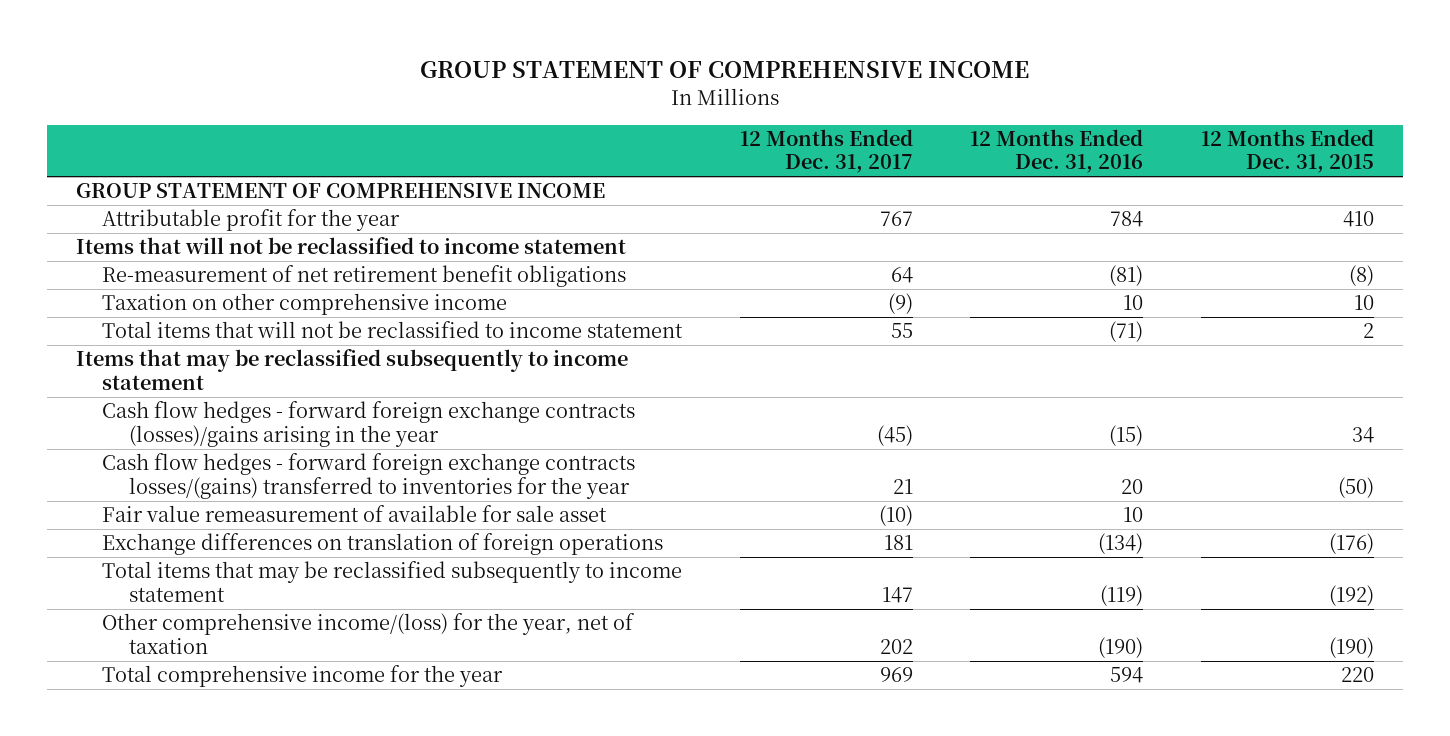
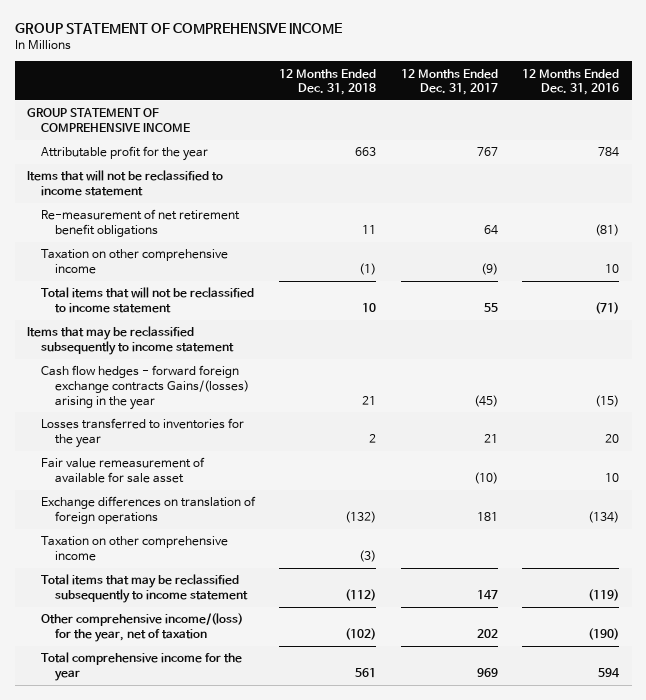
[1200,129,1374,174] 12 Months Ended Dec. 31, 2015 -> none
none -> [279,68,377,96] 12 Months Ended Dec. 31, 2018
[102,401,636,447] Cash flow hedges - forward foreign exchange contracts (losses)/gains arising in the year -> [40,365,249,410] Cash flow hedges - forward foreign exchange contracts Gains/(losses) arising in the year
[102,453,636,499] Cash flow hedges - forward foreign exchange contracts losses/(gains) transferred to inventories for the year -> [40,418,244,448] Losses transferred to inventories for the year
none -> [40,536,228,561] Taxation on other comprehensive income

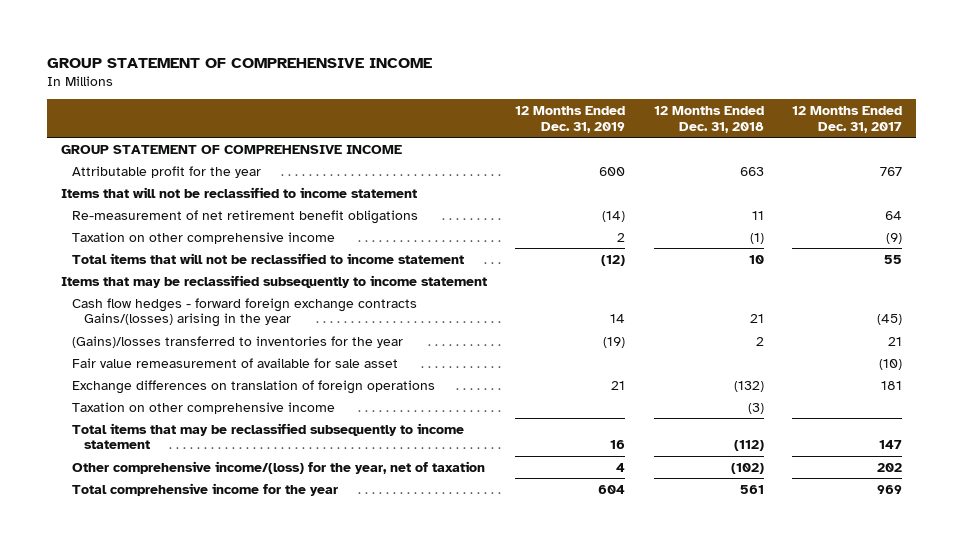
[522,68,620,96] 12 Months Ended Dec. 31, 2016 -> none
none -> [515,106,626,133] 12 Months Ended Dec. 31, 2019
[40,418,244,448] Losses transferred to inventories for the year -> [72,335,404,348] (Gains)/losses transferred to inventories for the year

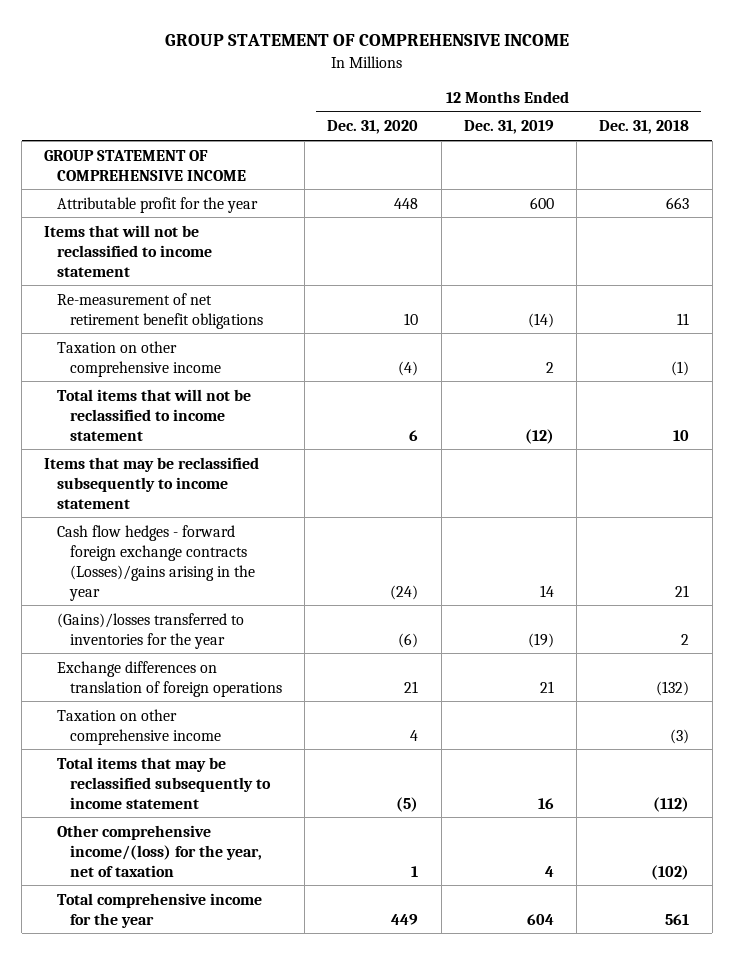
[791,106,902,133] 12 Months Ended Dec. 31, 2017 -> none
none -> [327,120,419,135] Dec. 31, 2020
[72,297,418,328] Cash flow hedges - forward foreign exchange contracts Gains/(losses) arising in the year -> [57,524,255,601] Cash flow hedges - forward foreign exchange contracts (Losses)/gains arising in the year
[72,357,399,368] Fair value remeasurement of available for sale asset -> none

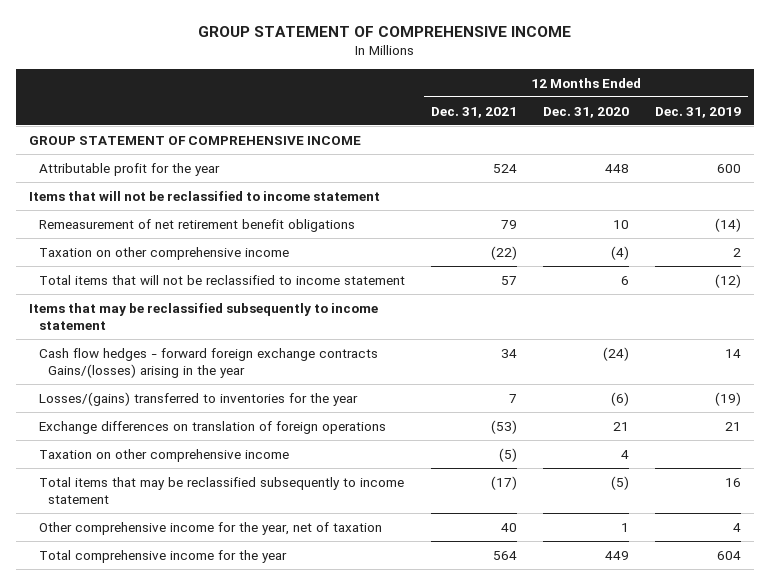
[599,120,690,135] Dec. 31, 2018 -> none
none -> [430,106,517,118] Dec. 31, 2021
[57,292,263,329] Re-measurement of net retirement benefit obligations -> [38,218,355,232] Remeasurement of net retirement benefit obligations
[57,524,255,601] Cash flow hedges - forward foreign exchange contracts (Losses)/gains arising in the year -> [38,347,378,378] Cash flow hedges - forward foreign exchange contracts Gains/(losses) arising in the year
[57,612,245,649] (Gains)/losses transferred to inventories for the year -> [38,391,358,406] Losses/(gains) transferred to inventories for the year
[57,824,262,877] Other comprehensive income/(loss) for the year, net of taxation -> [38,521,382,535] Other comprehensive income for the year, net of taxation

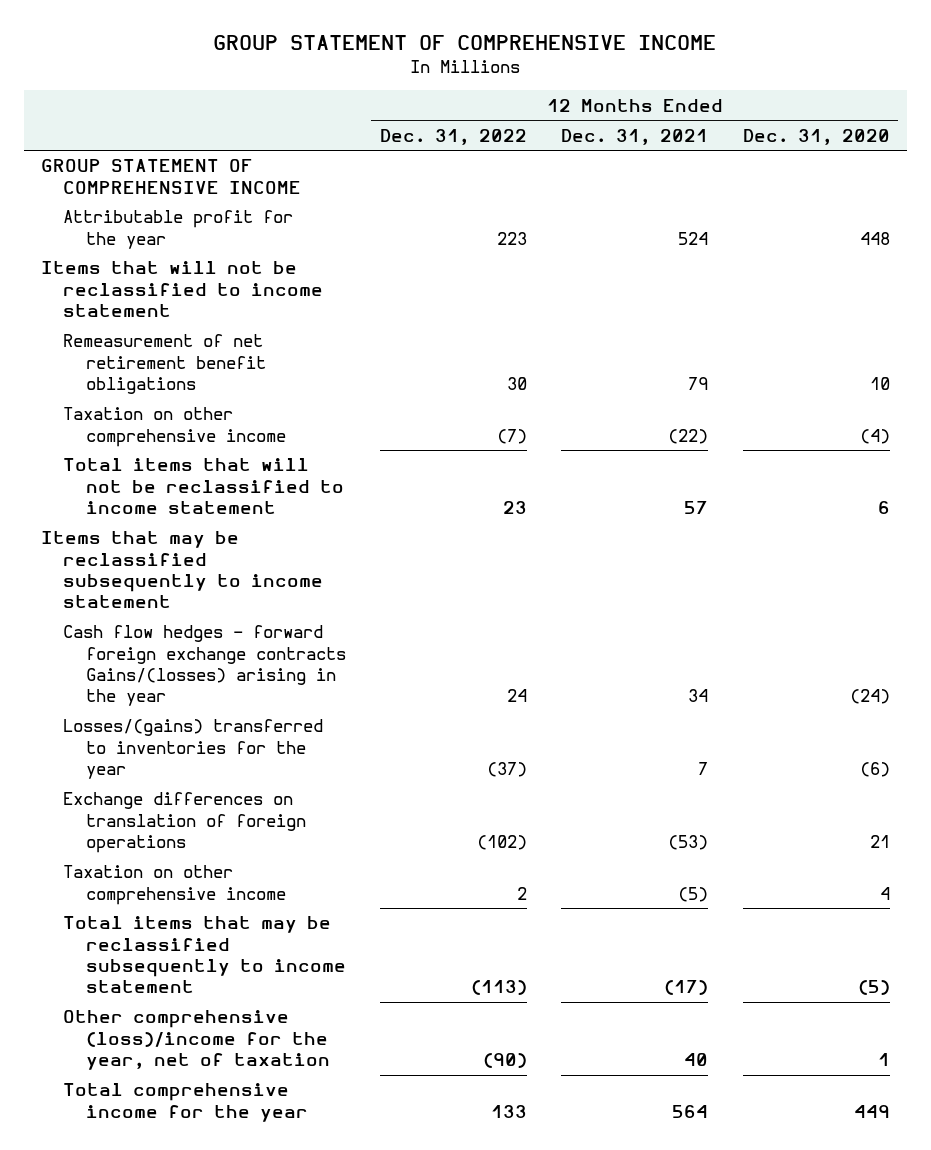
[655,106,742,118] Dec. 31, 2019 -> none
none -> [379,128,527,145] Dec. 31, 2022
[38,521,382,535] Other comprehensive income for the year, net of taxation -> [63,1010,330,1071] Other comprehensive (loss)/income for the year, net of taxation

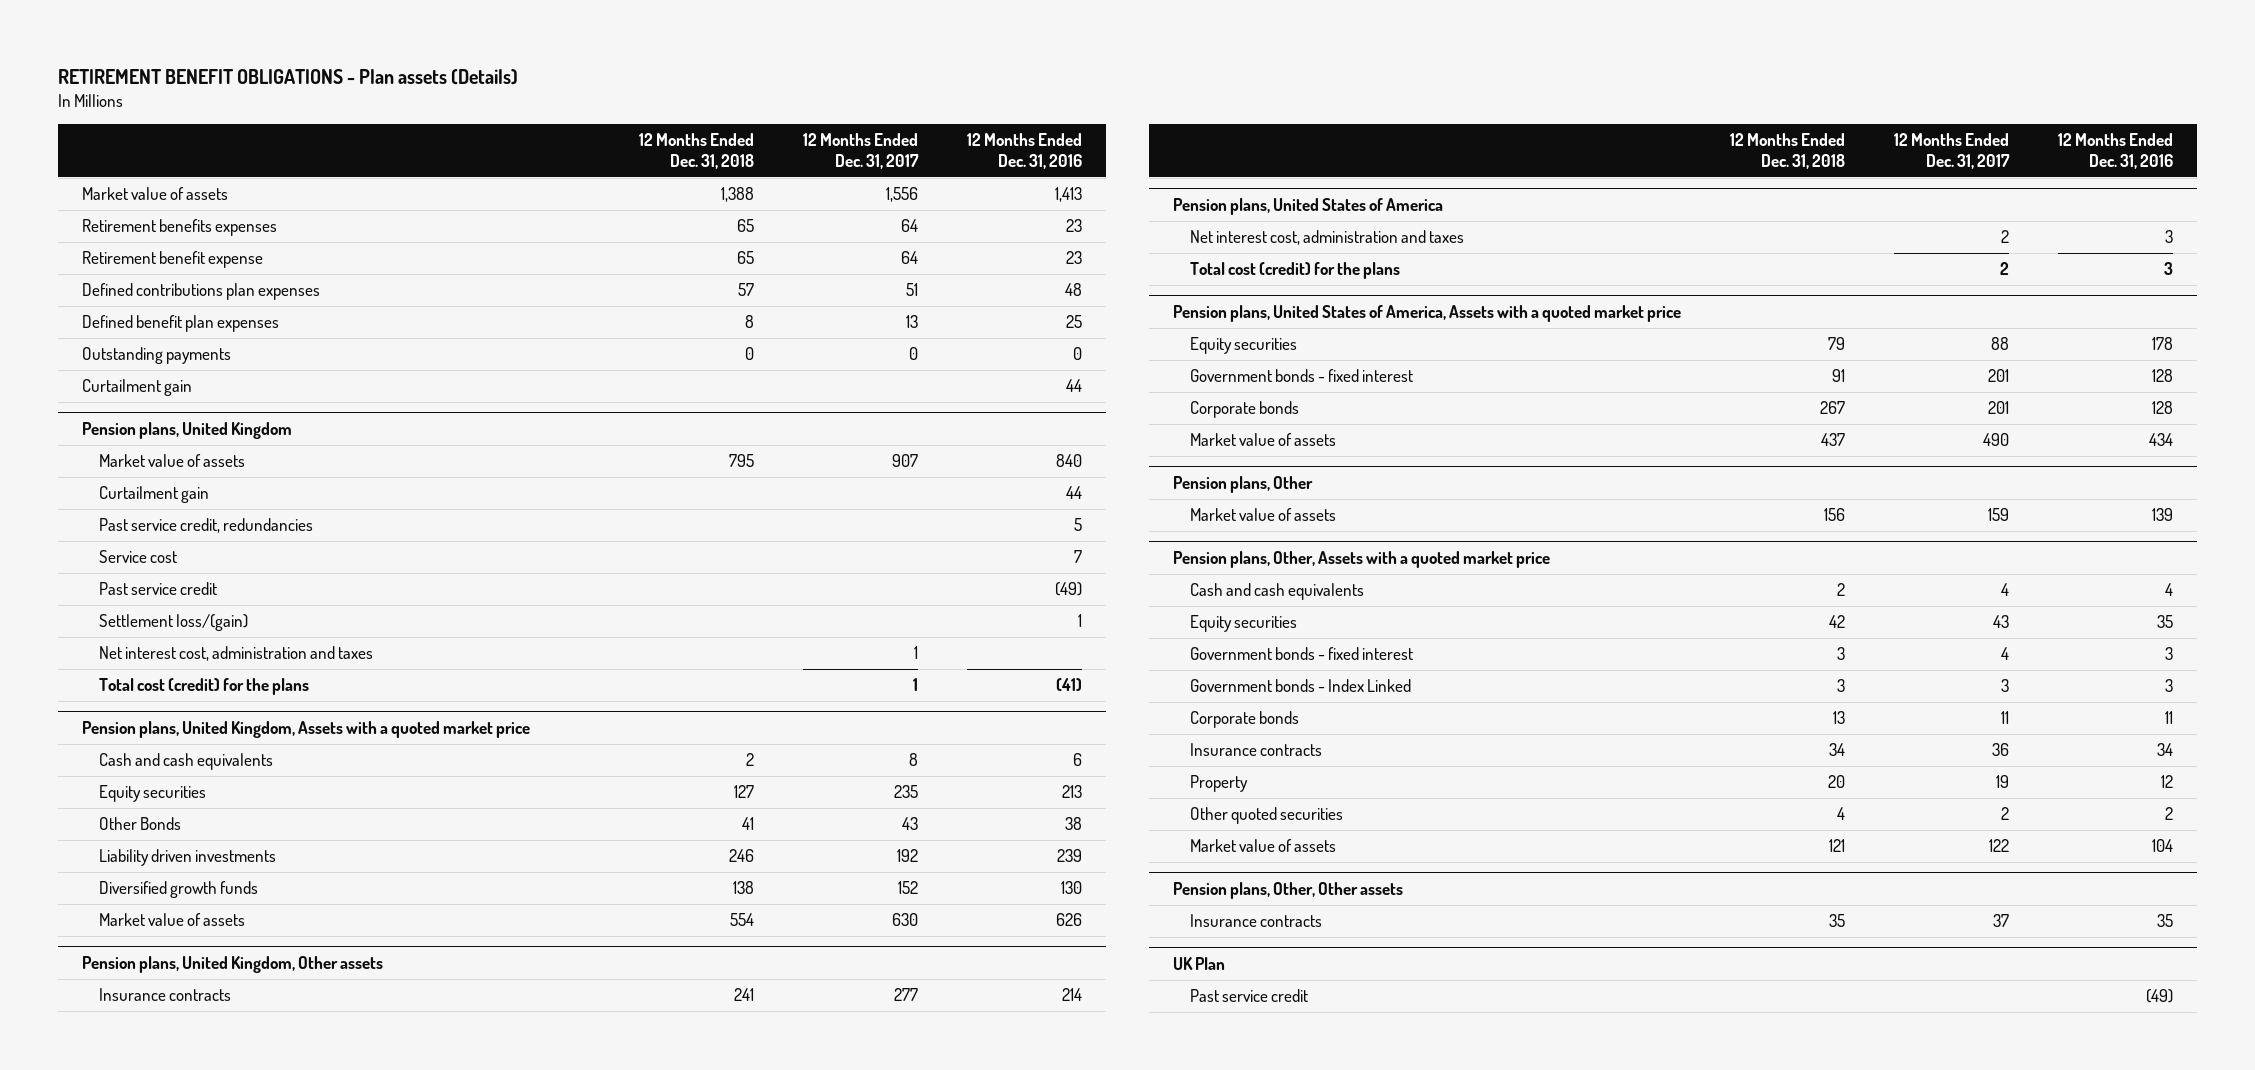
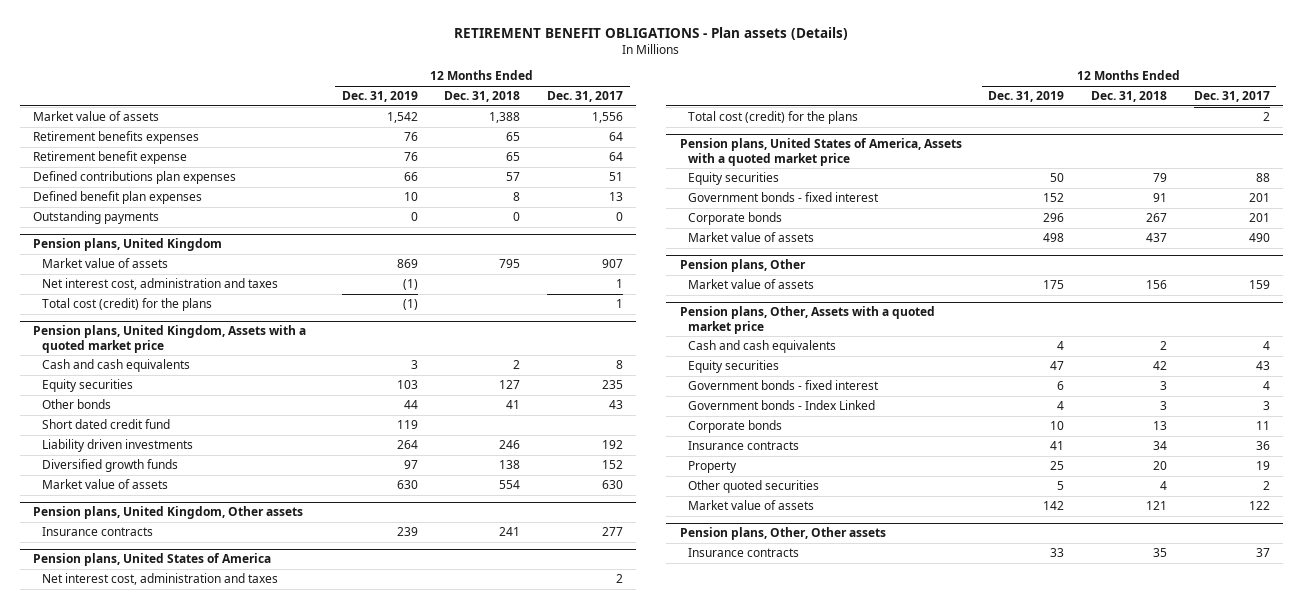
[966,133,1082,169] 12 Months Ended Dec. 31, 2016 -> none
none -> [341,91,418,103] Dec. 31, 2019
[82,379,193,397] Curtailment gain -> none
[98,486,209,504] Curtailment gain -> none
[98,518,313,534] Past service credit, redundancies -> none
[98,550,177,564] Service cost -> none
[98,582,217,596] Past service credit -> none
[98,614,248,632] Settlement loss/(gain) -> none
[98,817,181,831] Other Bonds -> [41,399,111,410] Other bonds
none -> [41,419,170,430] Short dated credit fund
[1173,956,1226,970] UK Plan -> none
[1189,989,1308,1003] Past service credit -> none

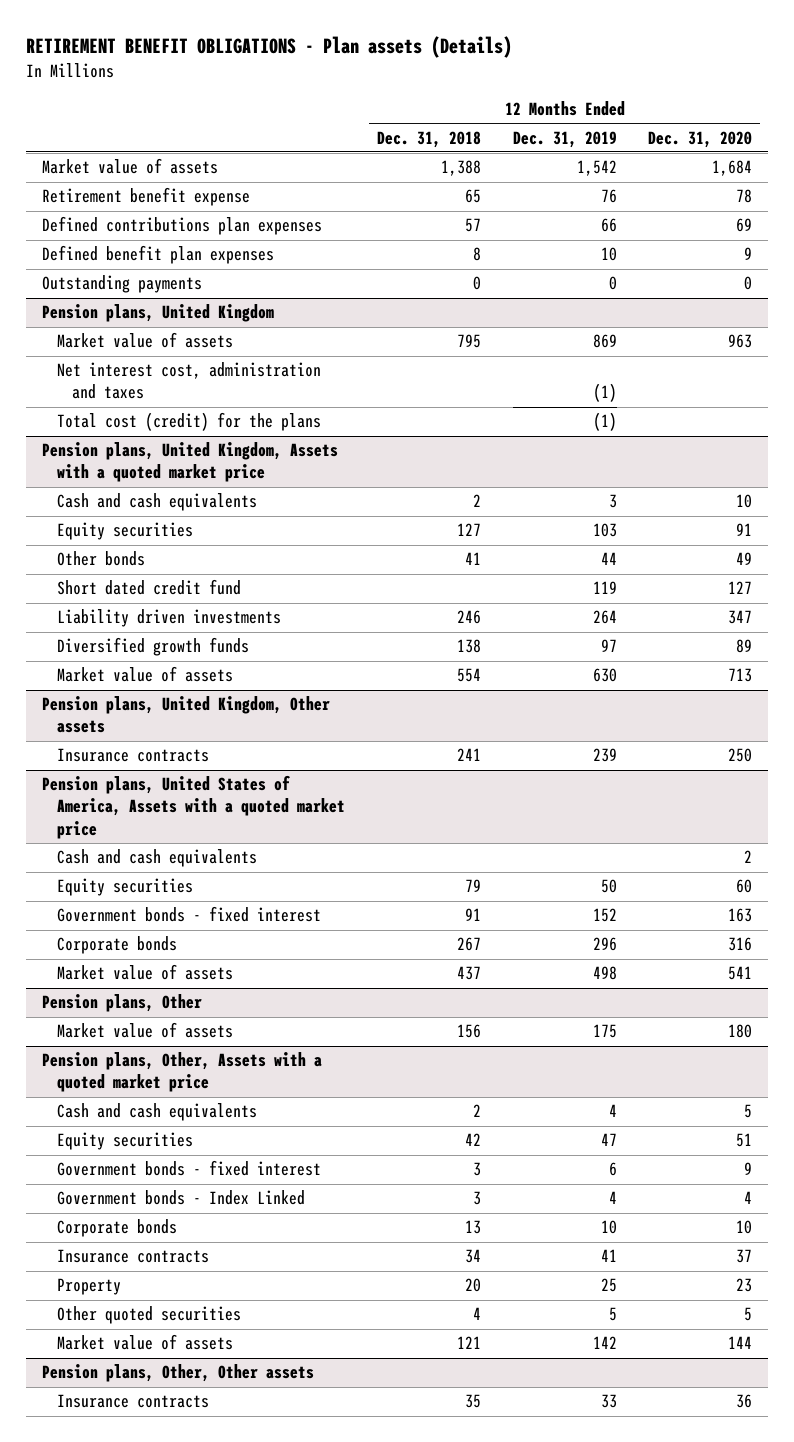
[547,91,624,103] Dec. 31, 2017 -> none
none -> [648,130,753,148] Dec. 31, 2020
[33,131,200,145] Retirement benefits expenses -> none
[33,553,272,567] Pension plans, United States of America -> none
[41,573,278,586] Net interest cost, administration and taxes -> none
[688,111,859,125] Total cost (credit) for the plans -> none
none -> [57,849,258,868] Cash and cash equivalents

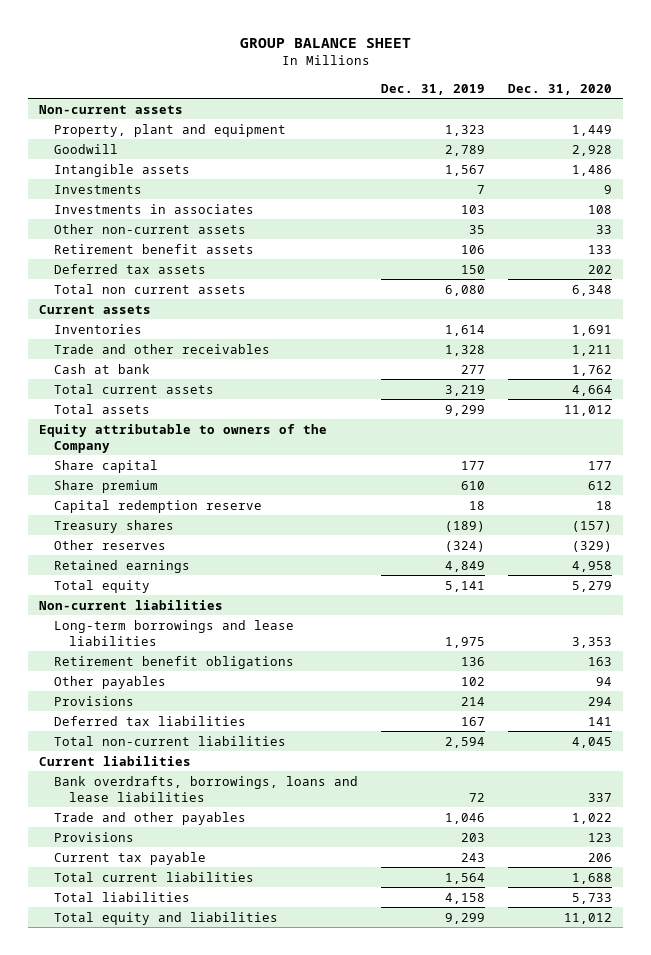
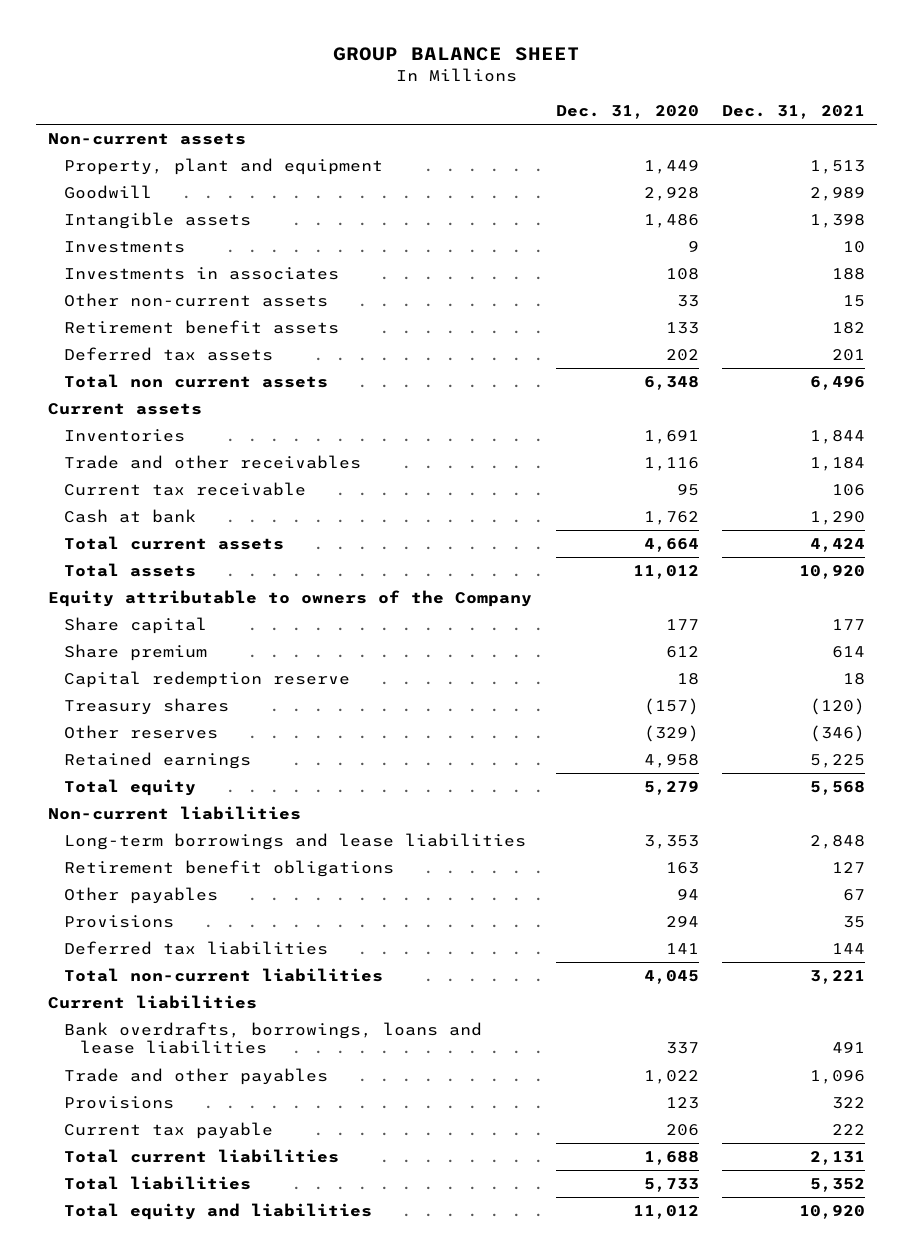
[381,83,486,95] Dec. 31, 2019 -> none
none -> [722,105,866,120] Dec. 31, 2021
[571,344,612,356] 1,211 -> [643,457,699,472] 1,116
none -> [63,482,306,497] Current tax receivable

